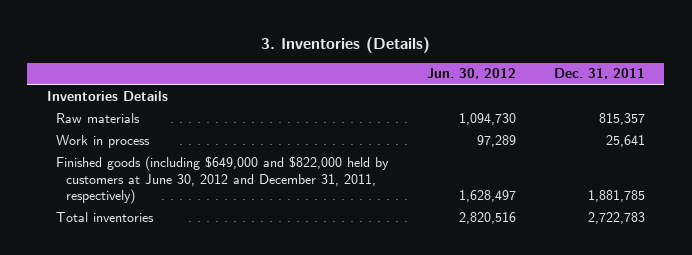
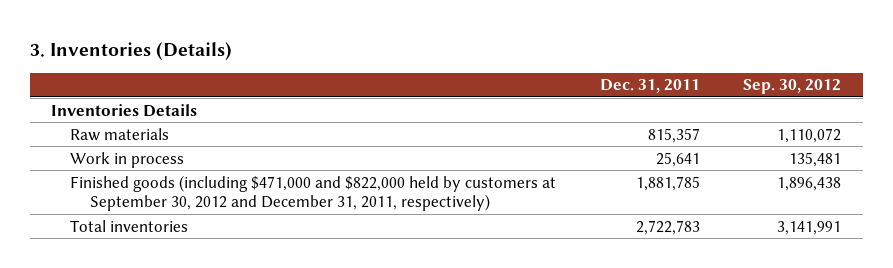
[426,68,516,80] Jun. 30, 2012 -> none
none -> [743,79,842,95] Sep. 30, 2012
[56,155,390,205] Finished goods (including $649,000 and $822,000 held by customers at June 30, 2012 and December 31, 2011, respectively) -> [70,174,557,212] Finished goods (including $471,000 and $822,000 held by customers at September 30, 2012 and December 31, 2011, respectively)

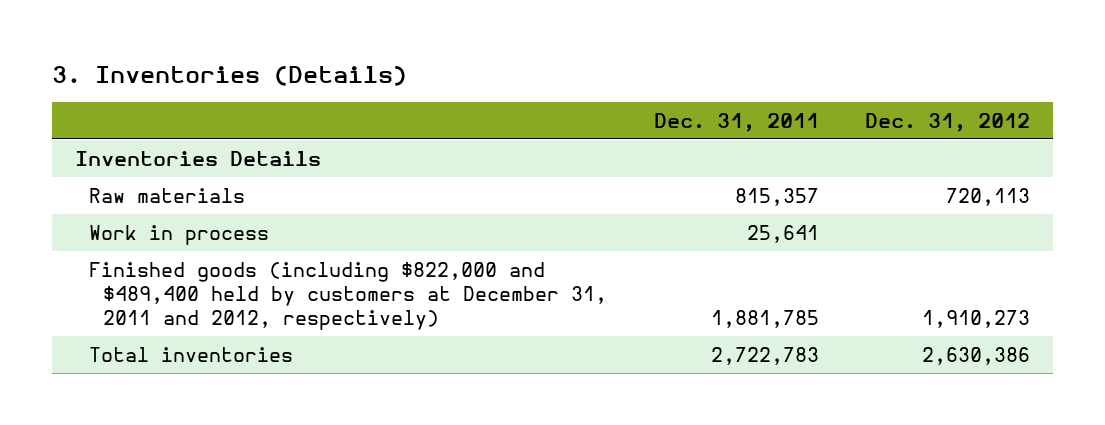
[743,79,842,95] Sep. 30, 2012 -> none
none -> [864,113,1030,133] Dec. 31, 2012
[70,174,557,212] Finished goods (including $471,000 and $822,000 held by customers at September 30, 2012 and December 31, 2011, respectively) -> [89,261,608,331] Finished goods (including $822,000 and $489,400 held by customers at December 31, 2011 and 2012, respectively)

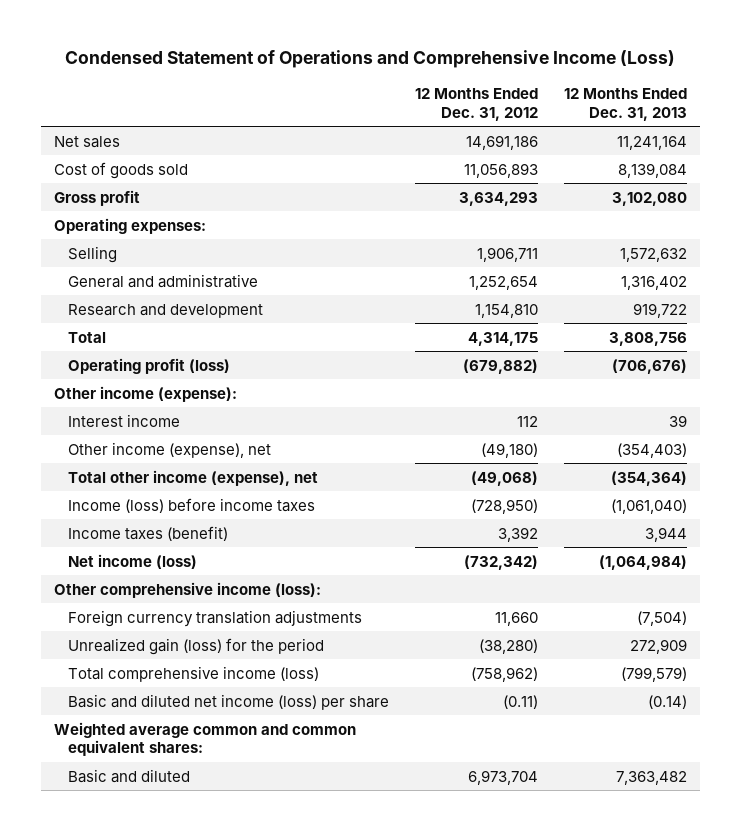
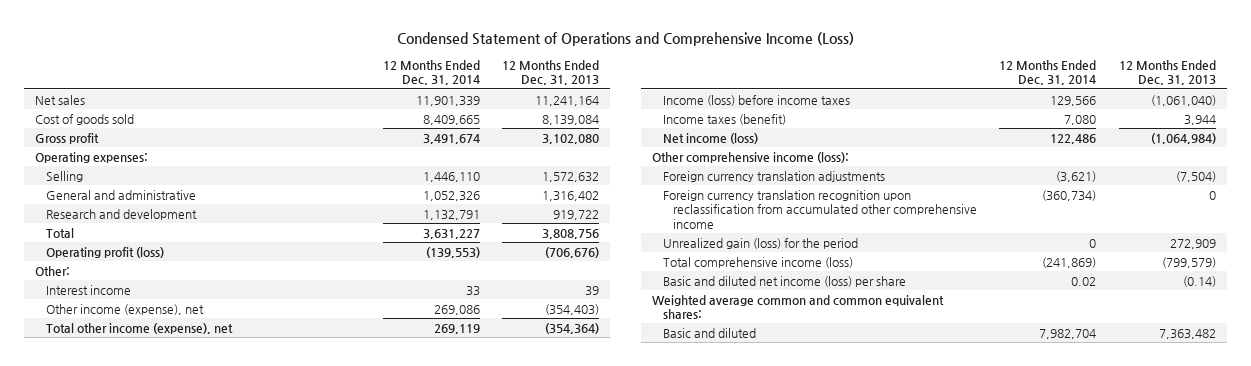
[415,87,539,121] 12 Months Ended Dec. 31, 2012 -> none
none -> [382,59,480,86] 12 Months Ended Dec. 31, 2014
[53,385,237,402] Other income (expense): -> [35,265,71,276] Other:
none -> [662,189,978,229] Foreign currency translation recognition upon reclassification from accumulated other comprehensive income

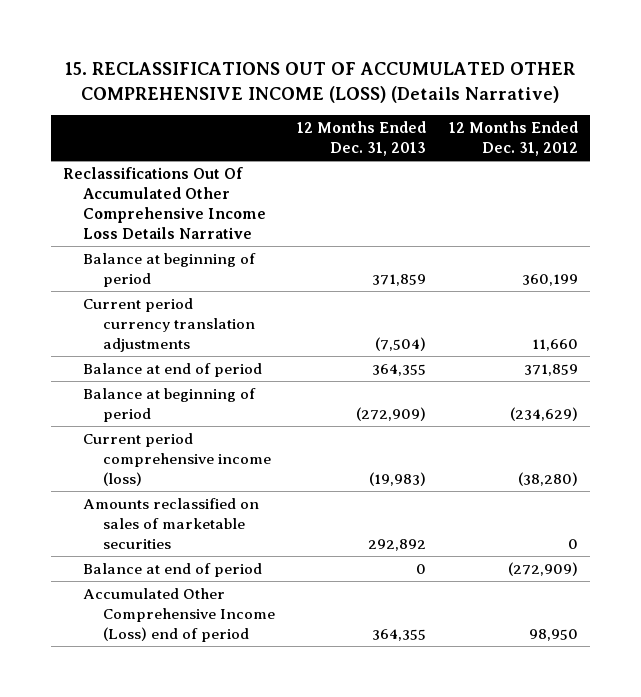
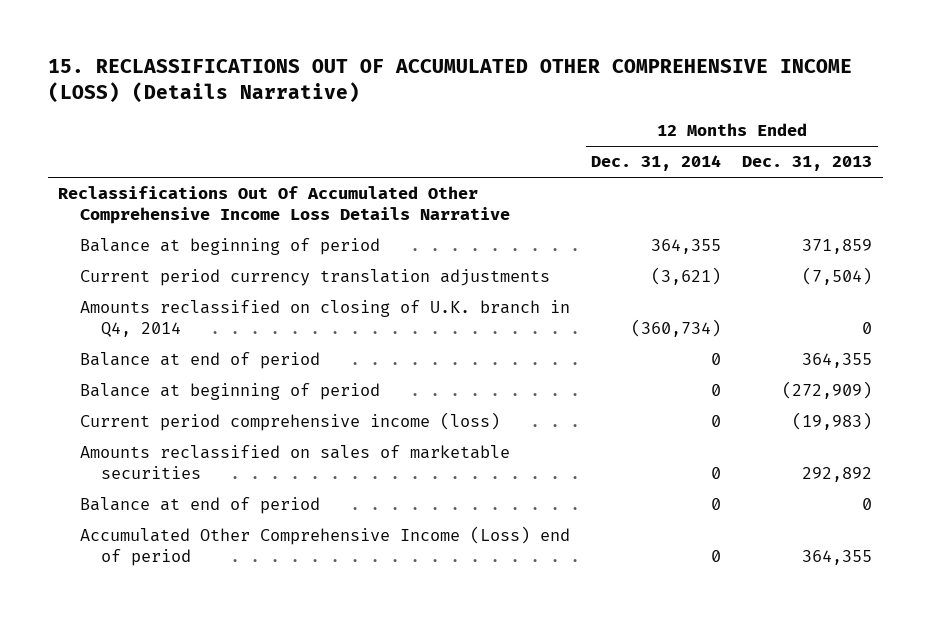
[449,121,579,157] 12 Months Ended Dec. 31, 2012 -> none
none -> [591,155,722,172] Dec. 31, 2014
none -> [79,300,570,338] Amounts reclassified on closing of U.K. branch in Q4, 2014

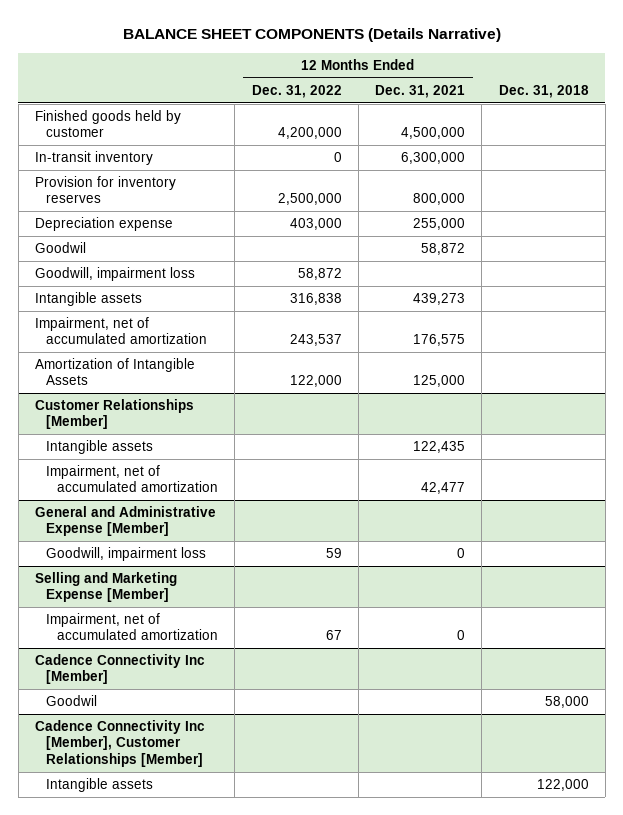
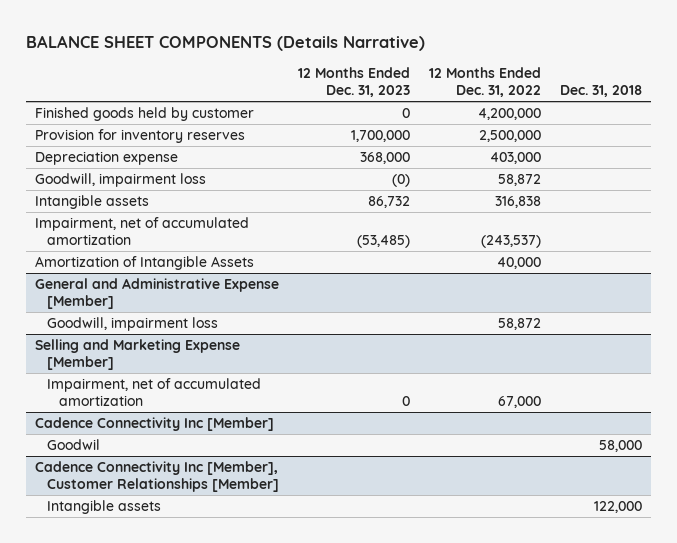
[375,84,466,98] Dec. 31, 2021 -> none
none -> [298,67,411,97] 12 Months Ended Dec. 31, 2023
[34,151,153,166] In-transit inventory -> none
[34,242,86,254] Goodwil -> none
[34,399,194,430] Customer Relationships [Member] -> none
[45,440,153,455] Intangible assets -> none
[45,465,219,493] Impairment, net of accumulated amortization -> none
[289,334,342,347] 243,537 -> [481,234,542,248] (243,537)
[289,375,342,388] 122,000 -> [497,257,542,270] 40,000
[325,548,342,559] 59 -> [498,318,542,331] 58,872
[325,630,342,641] 67 -> [498,395,542,408] 67,000

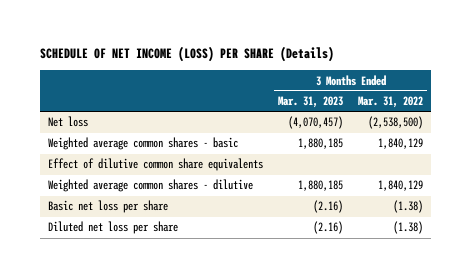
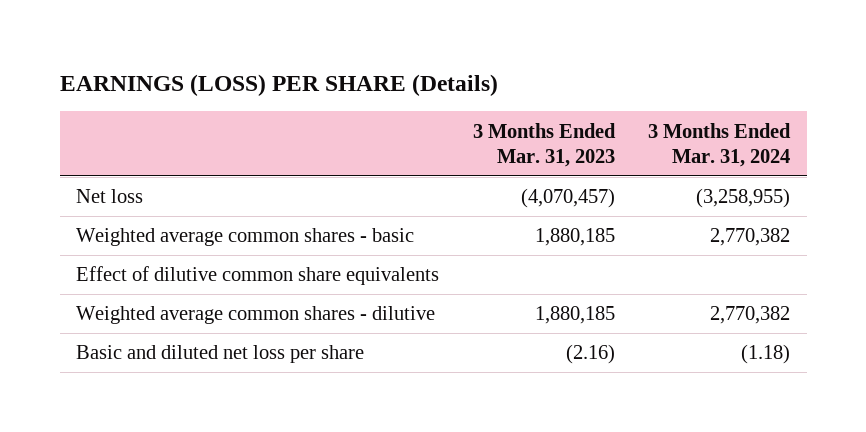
[39,46,334,63] SCHEDULE OF NET INCOME (LOSS) PER SHARE (Details) -> [59,74,498,97] EARNINGS (LOSS) PER SHARE (Details)
[358,96,424,109] Mar. 31, 2022 -> none
none -> [648,122,792,167] 3 Months Ended Mar. 31, 2024
[47,200,168,214] Basic net loss per share -> none
[47,221,178,235] Diluted net loss per share -> [76,345,365,364] Basic and diluted net loss per share

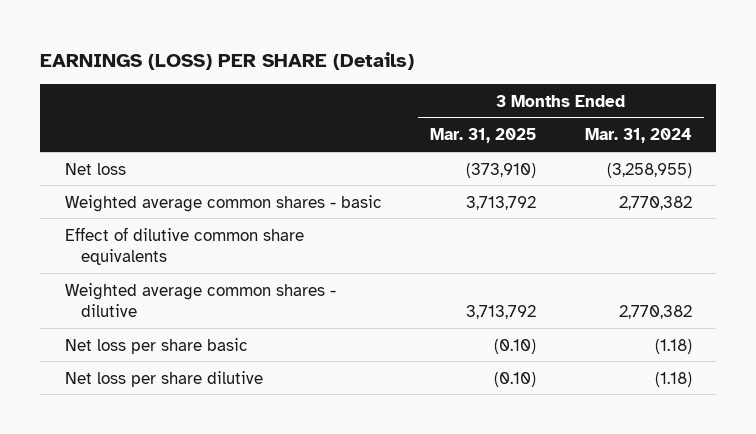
[472,122,616,167] 3 Months Ended Mar. 31, 2023 -> none
none -> [430,128,537,144] Mar. 31, 2025
none -> [64,337,248,354] Net loss per share basic
[76,345,365,364] Basic and diluted net loss per share -> [64,370,263,387] Net loss per share dilutive

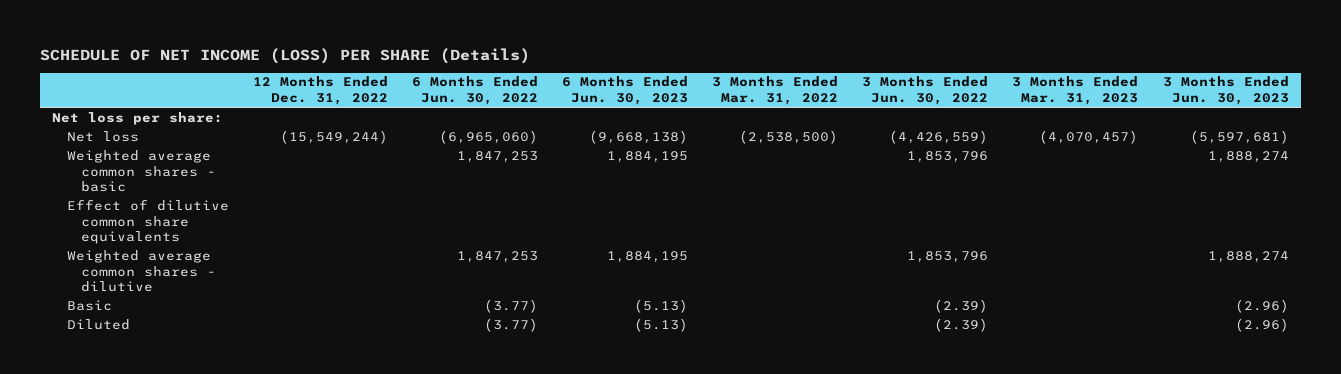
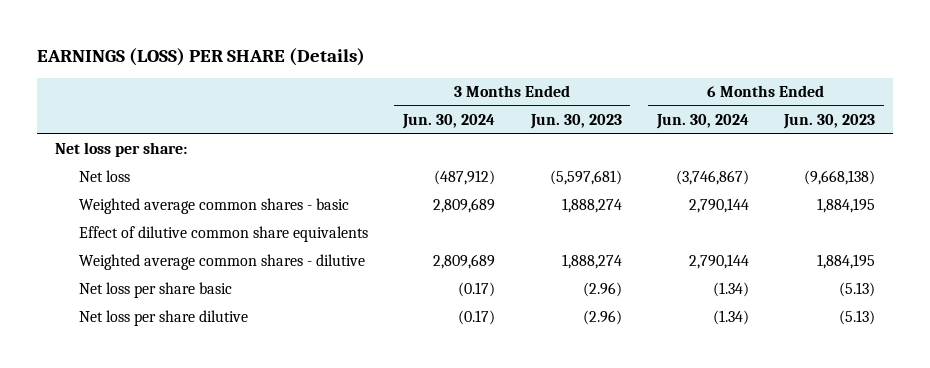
[40,47,531,64] SCHEDULE OF NET INCOME (LOSS) PER SHARE (Details) -> [37,47,366,66] EARNINGS (LOSS) PER SHARE (Details)
[252,76,388,106] 12 Months Ended Dec. 31, 2022 -> none
[411,76,538,106] 6 Months Ended Jun. 30, 2022 -> none
[712,76,839,106] 3 Months Ended Mar. 31, 2022 -> none
[862,76,989,106] 3 Months Ended Jun. 30, 2022 -> none
[1012,76,1139,106] 3 Months Ended Mar. 31, 2023 -> none
none -> [402,114,496,130] Jun. 30, 2024
none -> [655,114,749,130] Jun. 30, 2024
[66,299,112,311] Basic -> [78,282,232,299] Net loss per share basic
[66,318,130,330] Diluted -> [78,310,248,327] Net loss per share dilutive

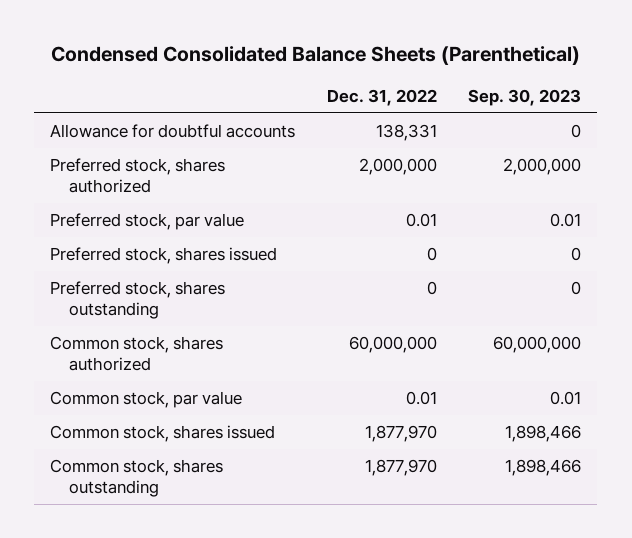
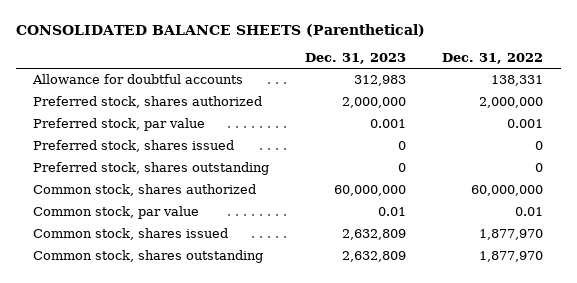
[50,46,580,66] Condensed Consolidated Balance Sheets (Parenthetical) -> [15,23,425,37] CONSOLIDATED BALANCE SHEETS (Parenthetical)
[468,88,582,106] Sep. 30, 2023 -> none
none -> [305,53,407,65] Dec. 31, 2023
[405,213,437,228] 0.01 -> [507,119,544,129] 0.001

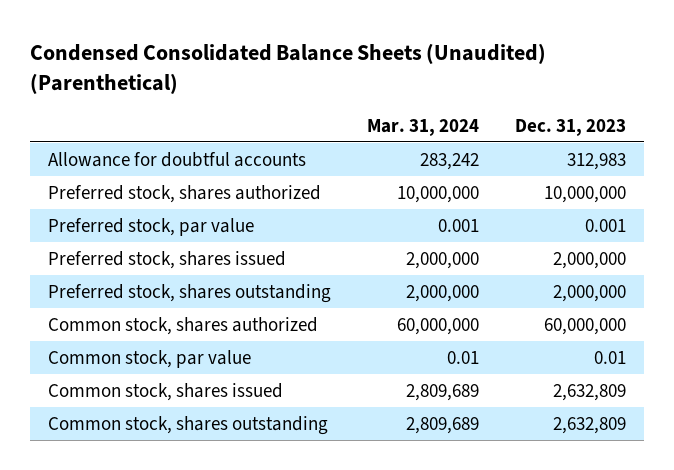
[15,23,425,37] CONSOLIDATED BALANCE SHEETS (Parenthetical) -> [30,43,547,94] Condensed Consolidated Balance Sheets (Unaudited) (Parenthetical)
[442,53,544,65] Dec. 31, 2022 -> none
none -> [367,118,480,136] Mar. 31, 2024
[342,97,407,109] 2,000,000 -> [543,185,626,203] 10,000,000
[398,141,407,151] 0 -> [552,251,626,269] 2,000,000
[398,163,407,173] 0 -> [552,284,626,302] 2,000,000

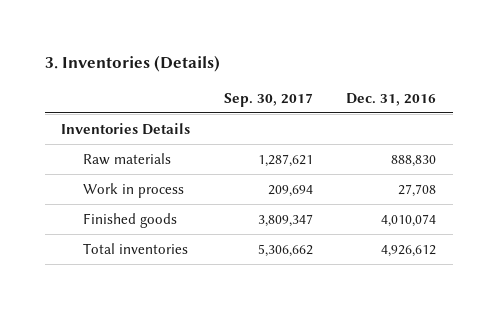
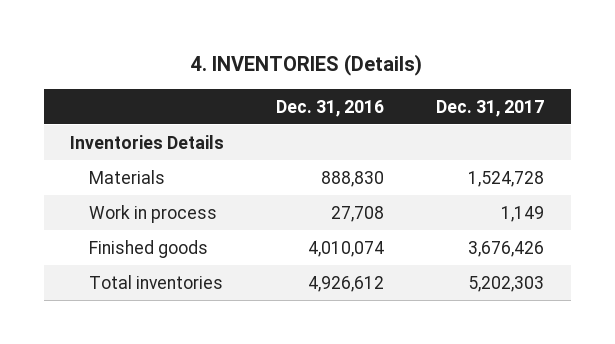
[44,54,220,72] 3. Inventories (Details) -> [191,54,423,77] 4. INVENTORIES (Details)
[223,92,313,107] Sep. 30, 2017 -> none
none -> [436,99,545,117] Dec. 31, 2017
[83,152,172,165] Raw materials -> [88,169,165,184] Materials

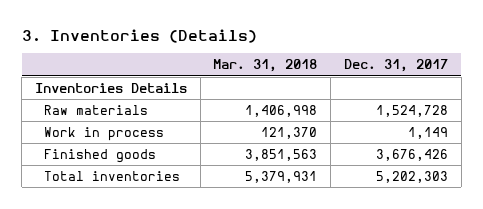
[191,54,423,77] 4. INVENTORIES (Details) -> [21,28,257,43] 3. Inventories (Details)
[276,99,385,117] Dec. 31, 2016 -> none
none -> [213,59,318,73] Mar. 31, 2018
[88,169,165,184] Materials -> [43,104,148,115] Raw materials

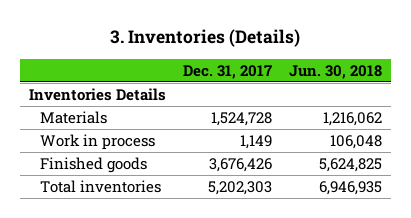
[213,59,318,73] Mar. 31, 2018 -> none
none -> [289,64,383,79] Jun. 30, 2018
[43,104,148,115] Raw materials -> [39,111,107,125] Materials

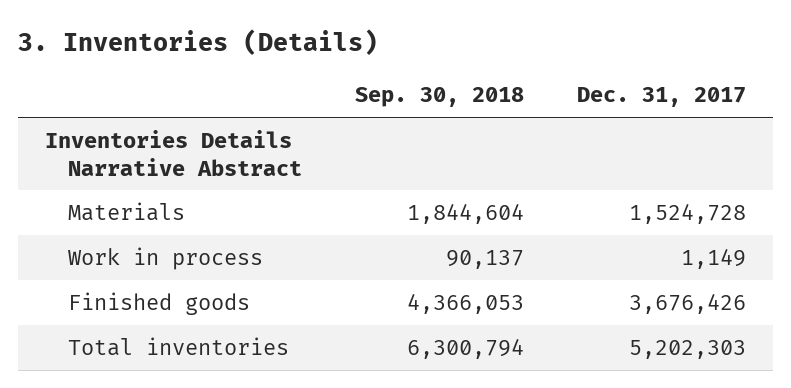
[289,64,383,79] Jun. 30, 2018 -> none
none -> [354,87,524,108] Sep. 30, 2018
[28,88,166,102] Inventories Details -> [44,129,302,176] Inventories Details Narrative Abstract

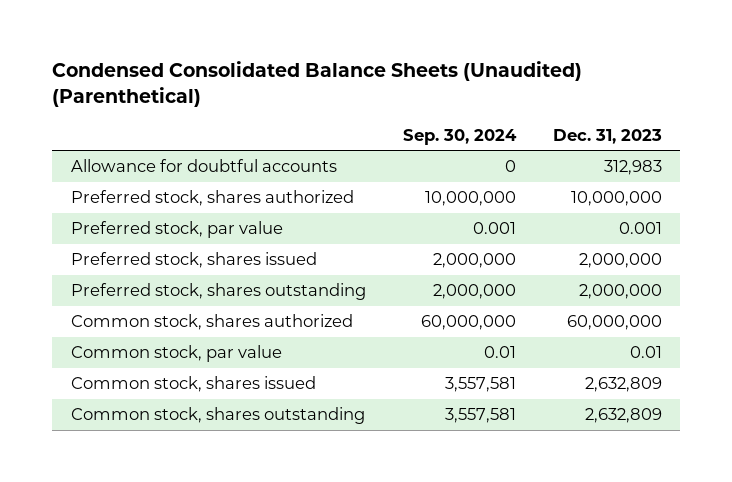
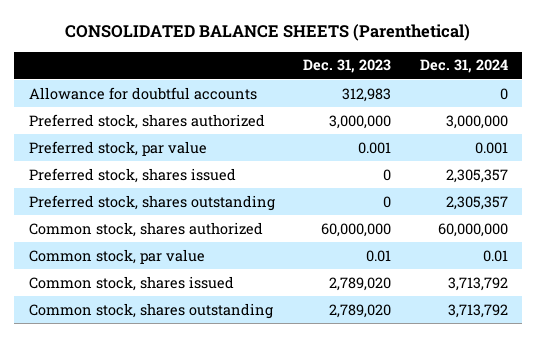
[51,61,582,108] Condensed Consolidated Balance Sheets (Unaudited) (Parenthetical) -> [65,24,471,42] CONSOLIDATED BALANCE SHEETS (Parenthetical)
[402,128,517,145] Sep. 30, 2024 -> none
none -> [419,59,508,74] Dec. 31, 2024
[570,191,662,207] 10,000,000 -> [329,114,392,129] 3,000,000
[578,253,662,269] 2,000,000 -> [383,168,392,181] 0
[578,284,662,300] 2,000,000 -> [383,195,392,208] 0
[584,377,662,393] 2,632,809 -> [329,276,392,291] 2,789,020
[584,408,662,424] 2,632,809 -> [329,303,392,318] 2,789,020

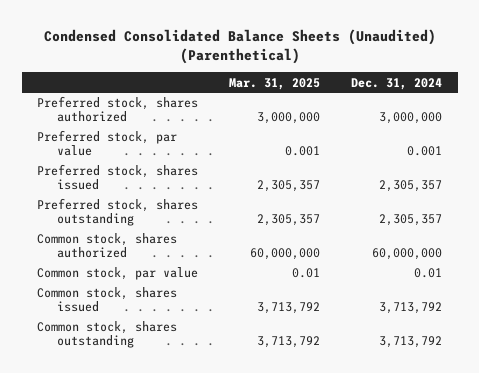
[65,24,471,42] CONSOLIDATED BALANCE SHEETS (Parenthetical) -> [43,28,436,64] Condensed Consolidated Balance Sheets (Unaudited) (Parenthetical)
[303,59,392,74] Dec. 31, 2023 -> none
none -> [229,77,321,90] Mar. 31, 2025
[28,86,257,100] Allowance for doubtful accounts -> none

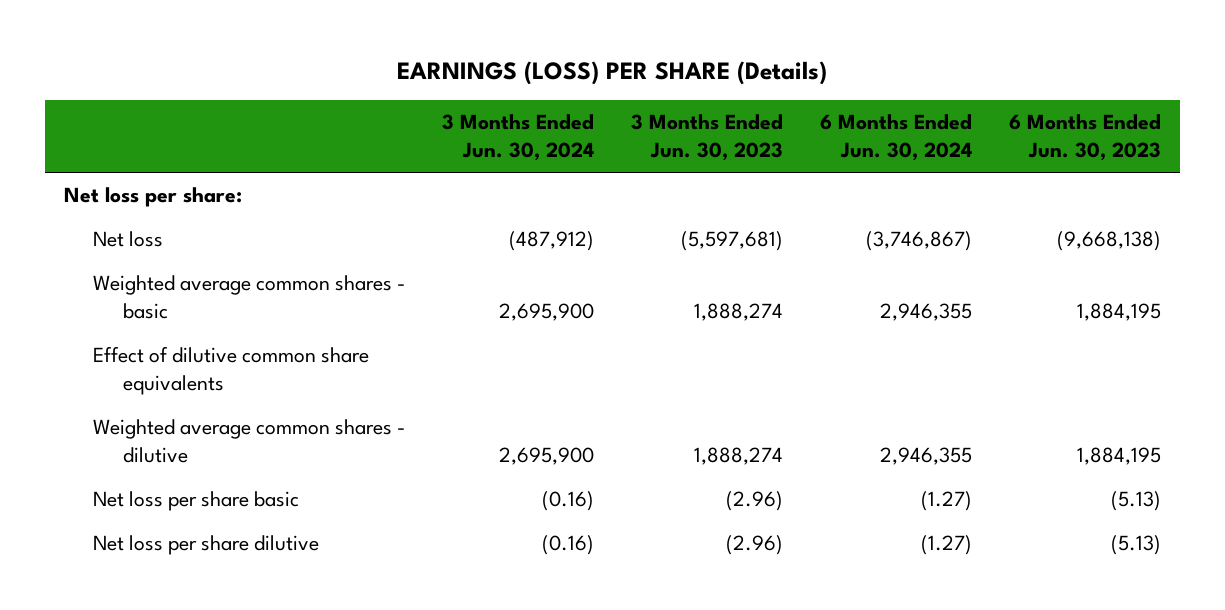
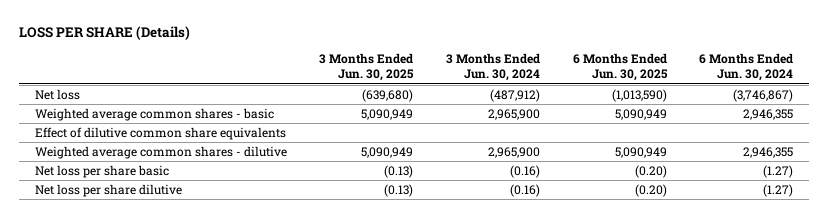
[397,60,828,85] EARNINGS (LOSS) PER SHARE (Details) -> [18,26,190,41] LOSS PER SHARE (Details)
[631,114,784,162] 3 Months Ended Jun. 30, 2023 -> none
[1009,114,1162,162] 6 Months Ended Jun. 30, 2023 -> none
none -> [319,52,415,82] 3 Months Ended Jun. 30, 2025
none -> [572,52,668,82] 6 Months Ended Jun. 30, 2025
[63,187,242,208] Net loss per share: -> none
[499,303,595,322] 2,695,900 -> [488,108,541,120] 2,965,900
[499,447,595,466] 2,695,900 -> [488,146,541,158] 2,965,900

